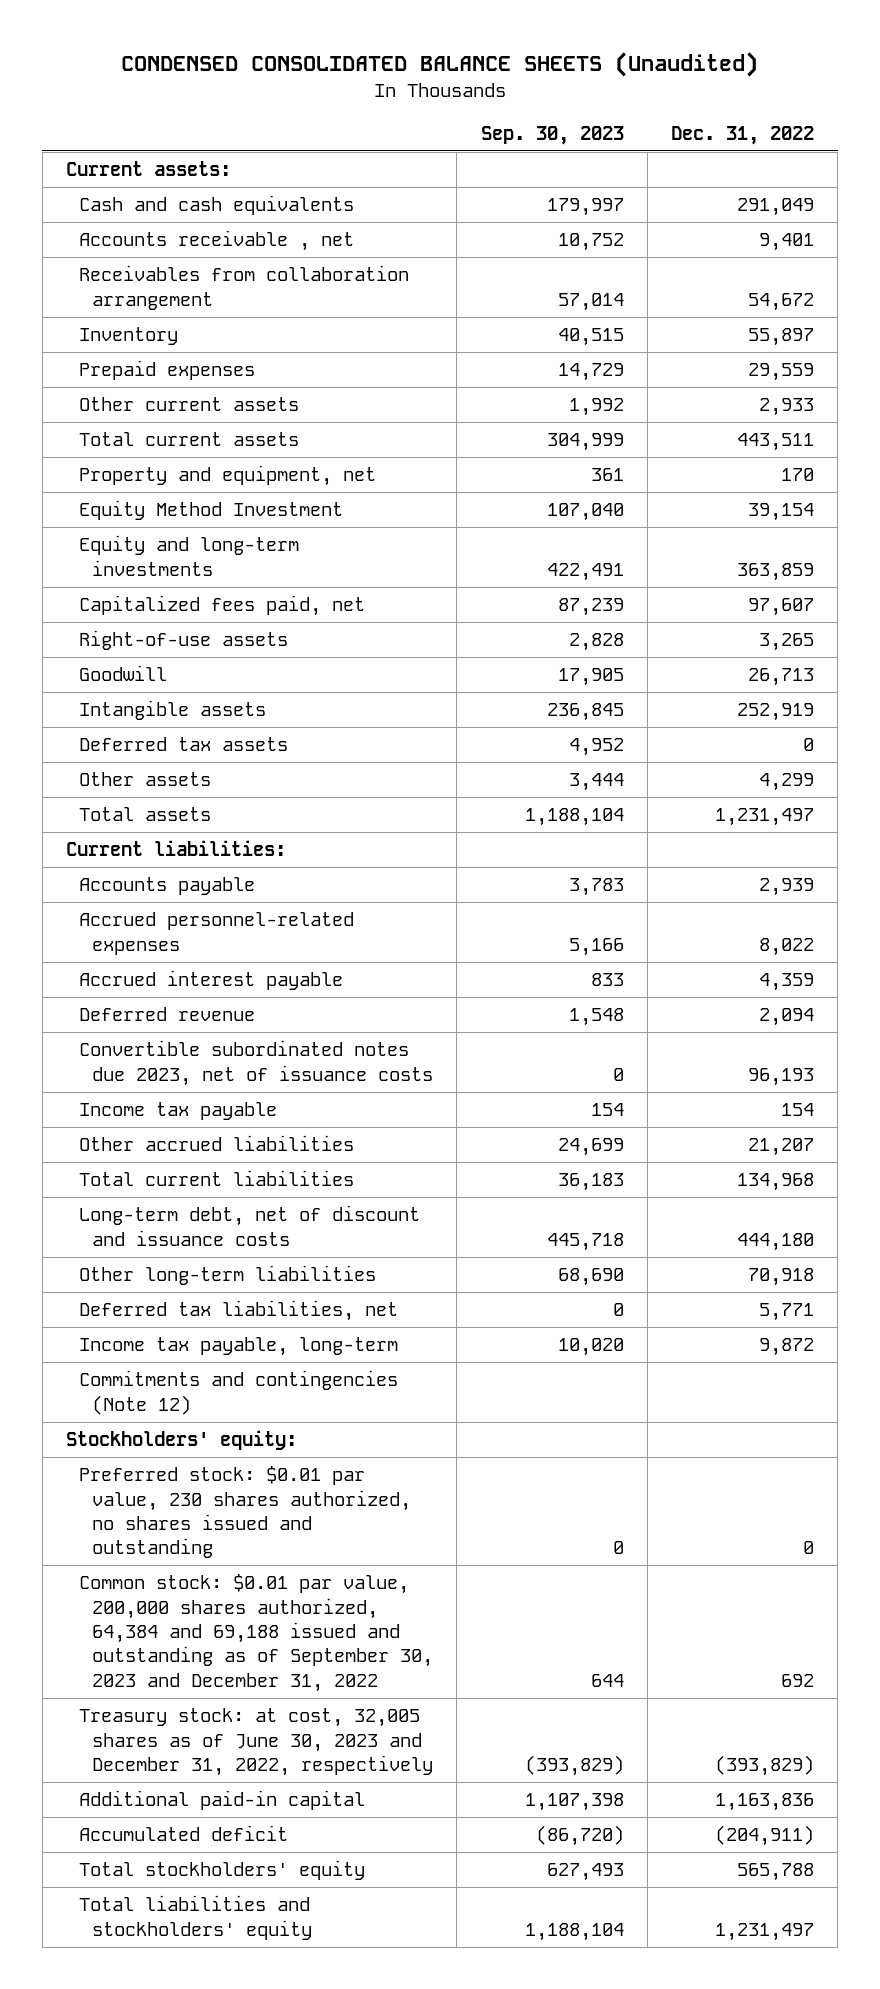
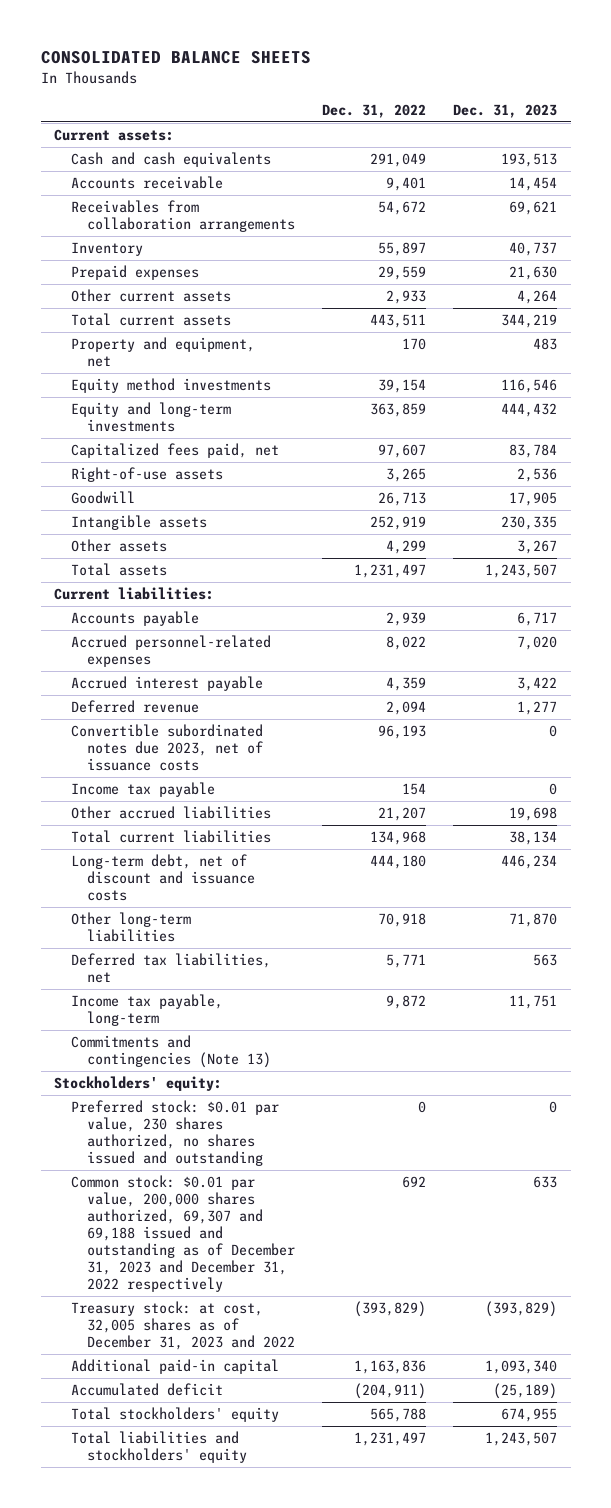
[120,52,758,78] CONDENSED CONSOLIDATED BALANCE SHEETS (Unaudited) -> [40,51,311,65] CONSOLIDATED BALANCE SHEETS
[480,125,624,145] Sep. 30, 2023 -> none
none -> [453,103,558,118] Dec. 31, 2023
[79,230,355,252] Accounts receivable , net -> [70,176,223,190] Accounts receivable
[79,265,410,310] Receivables from collaboration arrangement -> [70,200,296,233] Receivables from collaboration arrangements
[79,500,344,521] Equity Method Investment -> [70,378,271,394] Equity method investments
[79,737,289,752] Deferred tax assets -> none
[79,1370,399,1415] Commitments and contingencies (Note 12) -> [70,1035,272,1069] Commitments and contingencies (Note 13)
[79,1574,434,1692] Common stock: $0.01 par value, 200,000 shares authorized, 64,384 and 69,188 issued and outstanding as of September 30, 2023 and December 31, 2022 -> [70,1175,296,1293] Common stock: $0.01 par value, 200,000 shares authorized, 69,307 and 69,188 issued and outstanding as of December 31, 2023 and December 31, 2022 respectively
[79,1708,434,1776] Treasury stock: at cost, 32,005 shares as of June 30, 2023 and December 31, 2022, respectively -> [70,1301,296,1351] Treasury stock: at cost, 32,005 shares as of December 31, 2023 and 2022

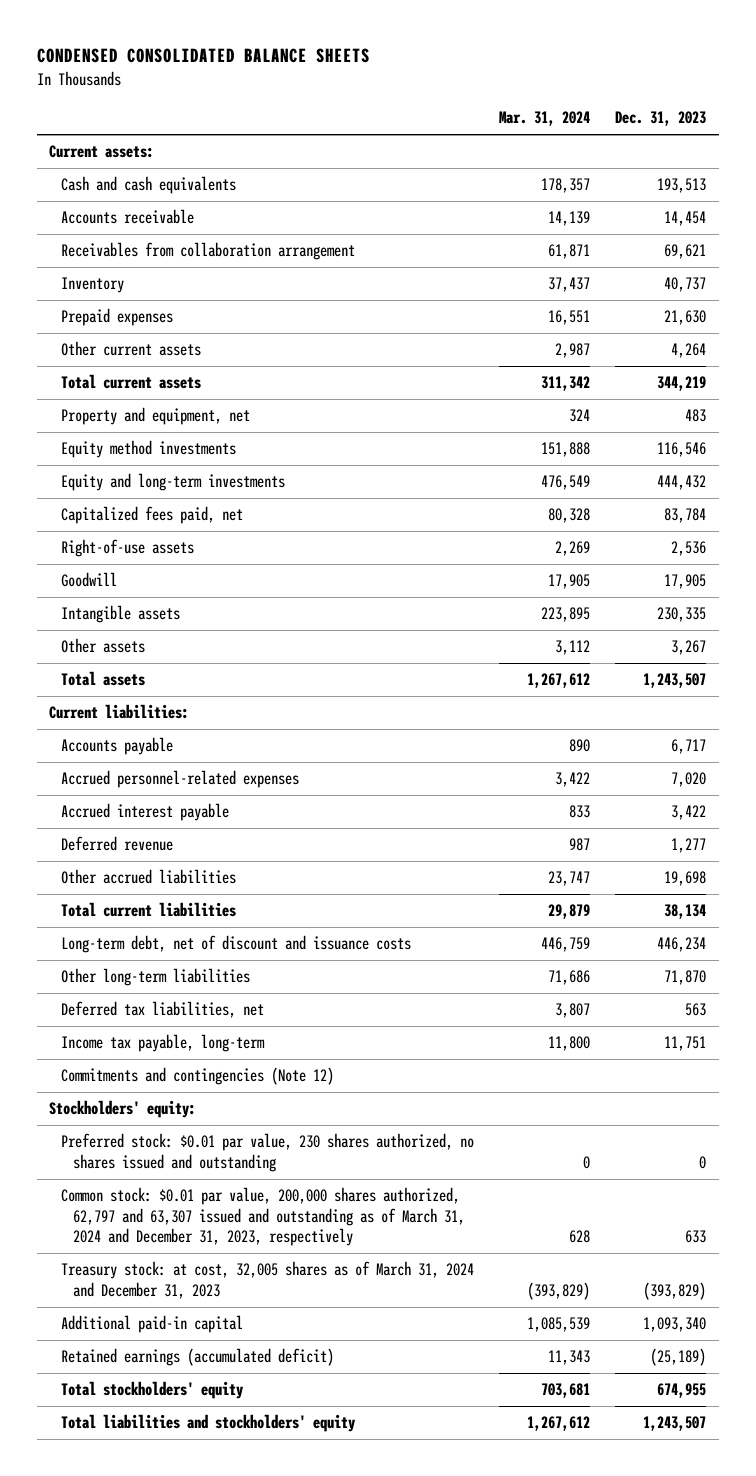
[40,51,311,65] CONSOLIDATED BALANCE SHEETS -> [36,48,370,64] CONDENSED CONSOLIDATED BALANCE SHEETS
[322,103,427,118] Dec. 31, 2022 -> none
none -> [499,111,591,127] Mar. 31, 2024
[70,200,296,233] Receivables from collaboration arrangements -> [61,242,356,261] Receivables from collaboration arrangement
[70,724,264,772] Convertible subordinated notes due 2023, net of issuance costs -> none
[70,782,215,798] Income tax payable -> none
[70,1035,272,1069] Commitments and contingencies (Note 13) -> [61,1067,335,1086] Commitments and contingencies (Note 12)
[70,1175,296,1293] Common stock: $0.01 par value, 200,000 shares authorized, 69,307 and 69,188 issued and outstanding as of December 31, 2023 and December 31, 2022 respectively -> [61,1187,466,1246] Common stock: $0.01 par value, 200,000 shares authorized, 62,797 and 63,307 issued and outstanding as of March 31, 2024 and December 31, 2023, respectively
[70,1301,296,1351] Treasury stock: at cost, 32,005 shares as of December 31, 2023 and 2022 -> [61,1261,475,1299] Treasury stock: at cost, 32,005 shares as of March 31, 2024 and December 31, 2023
[70,1383,223,1397] Accumulated deficit -> [61,1348,335,1367] Retained earnings (accumulated deficit)

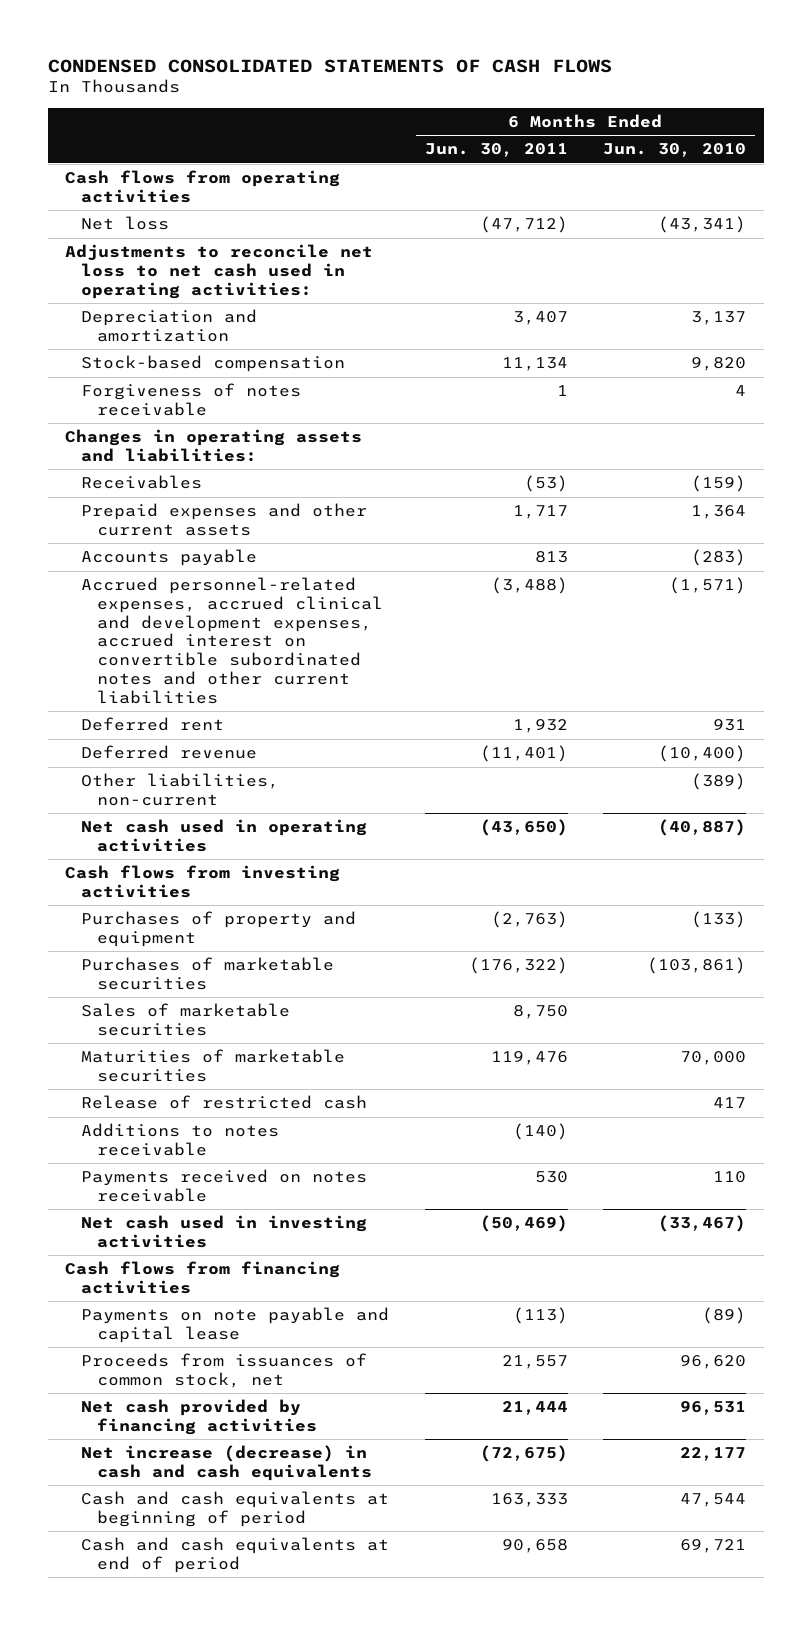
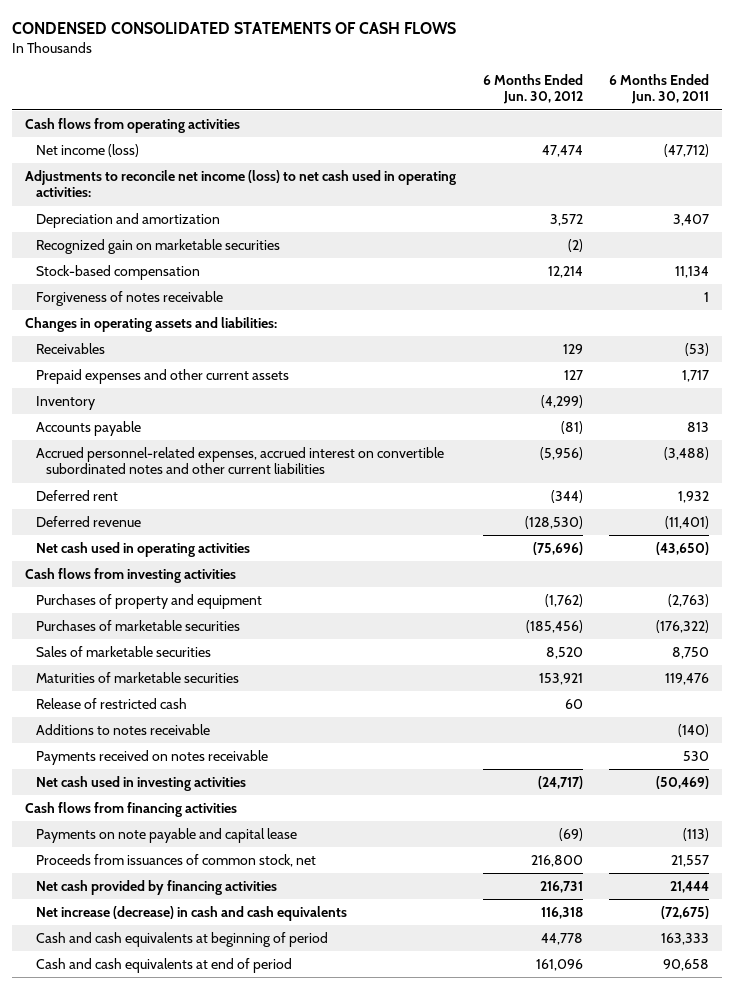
[603,143,747,158] Jun. 30, 2010 -> none
none -> [482,74,583,105] 6 Months Ended Jun. 30, 2012
[81,216,170,231] Net loss -> [35,144,139,158] Net income (loss)
[65,244,374,299] Adjustments to reconcile net loss to net cash used in operating activities: -> [25,170,457,198] Adjustments to reconcile net income (loss) to net cash used in operating activities:
none -> [35,239,280,255] Recognized gain on marketable securities
none -> [35,396,95,411] Inventory
[81,577,383,704] Accrued personnel-related expenses, accrued clinical and development expenses, accrued interest on convertible subordinated notes and other current liabilities -> [35,447,444,475] Accrued personnel-related expenses, accrued interest on convertible subordinated notes and other current liabilities
[81,773,280,806] Other liabilities, non-current -> none

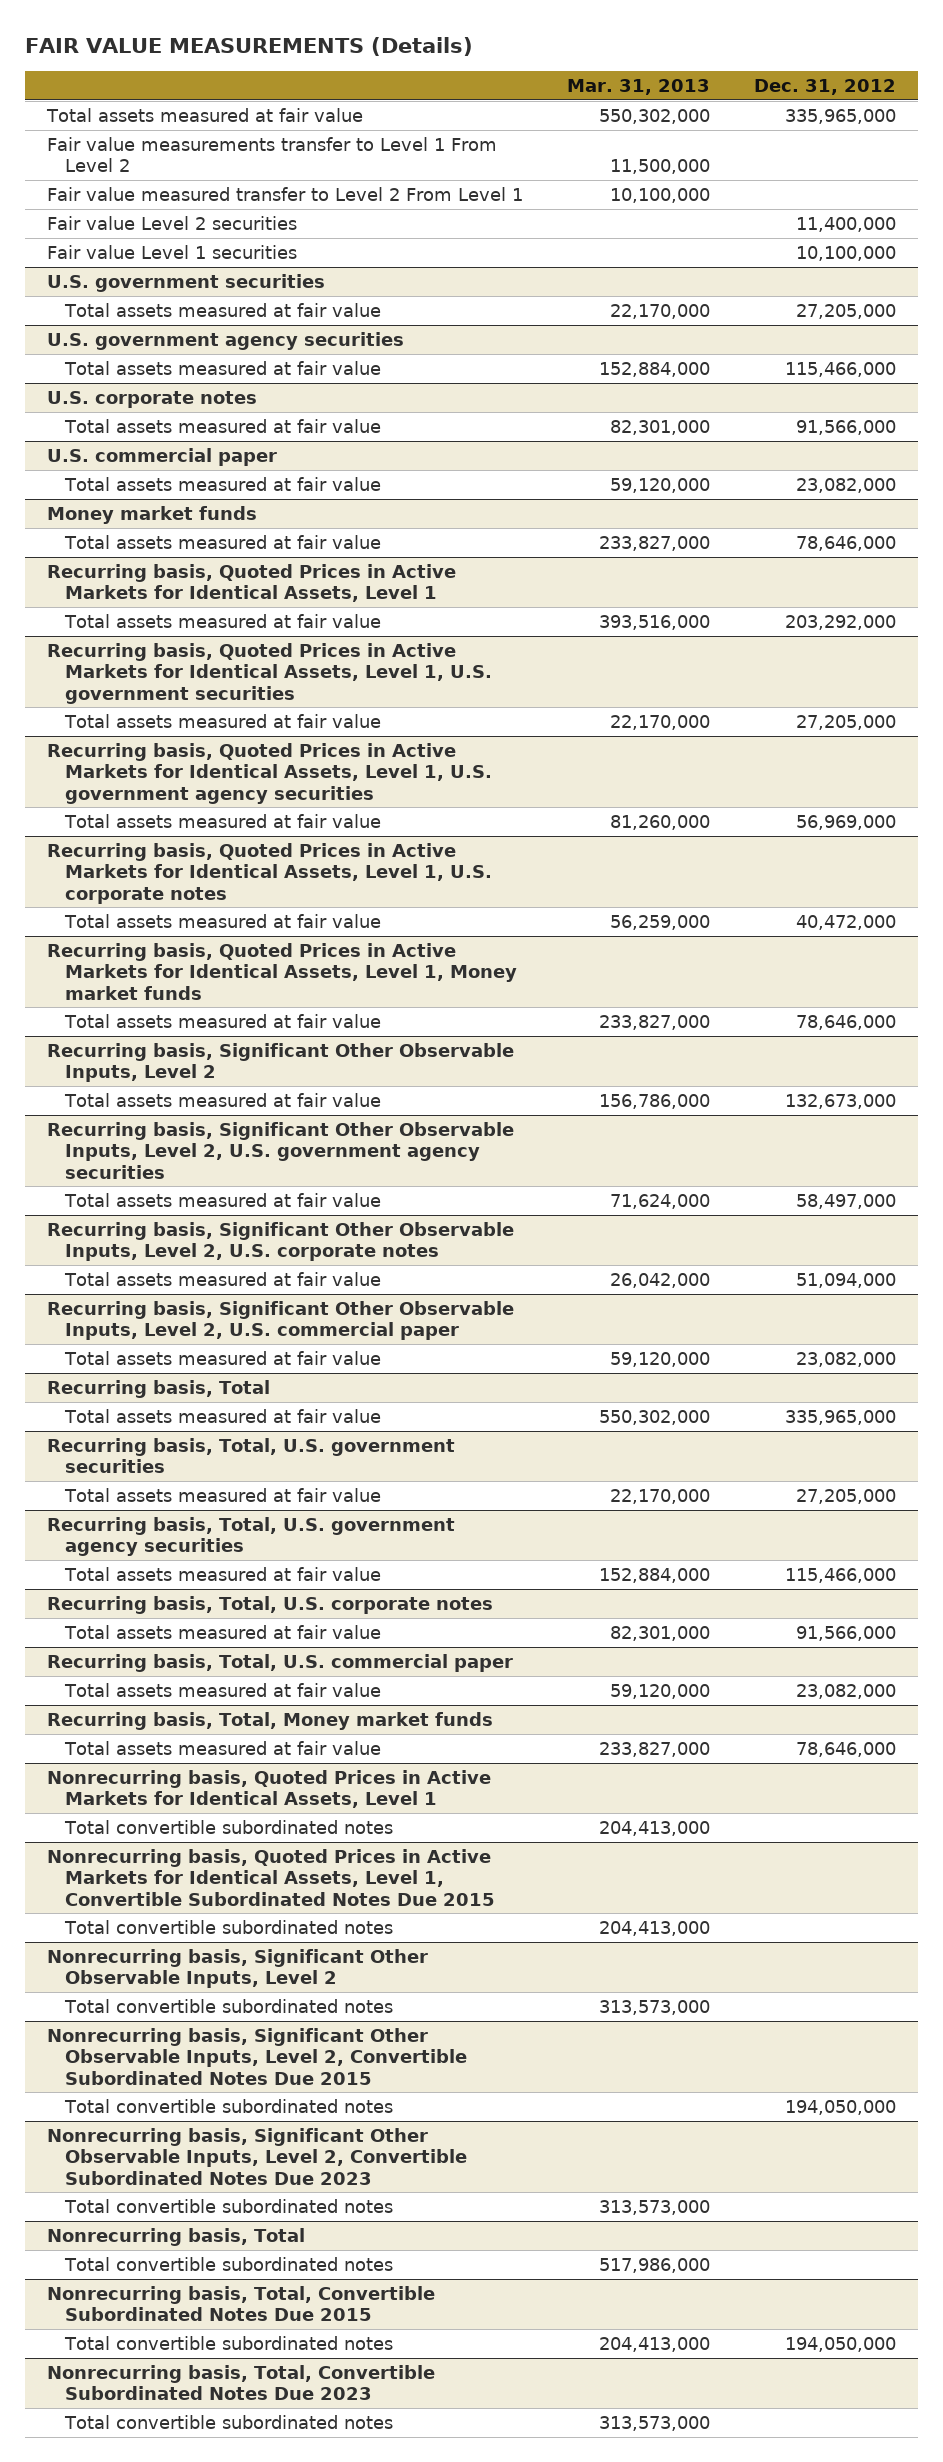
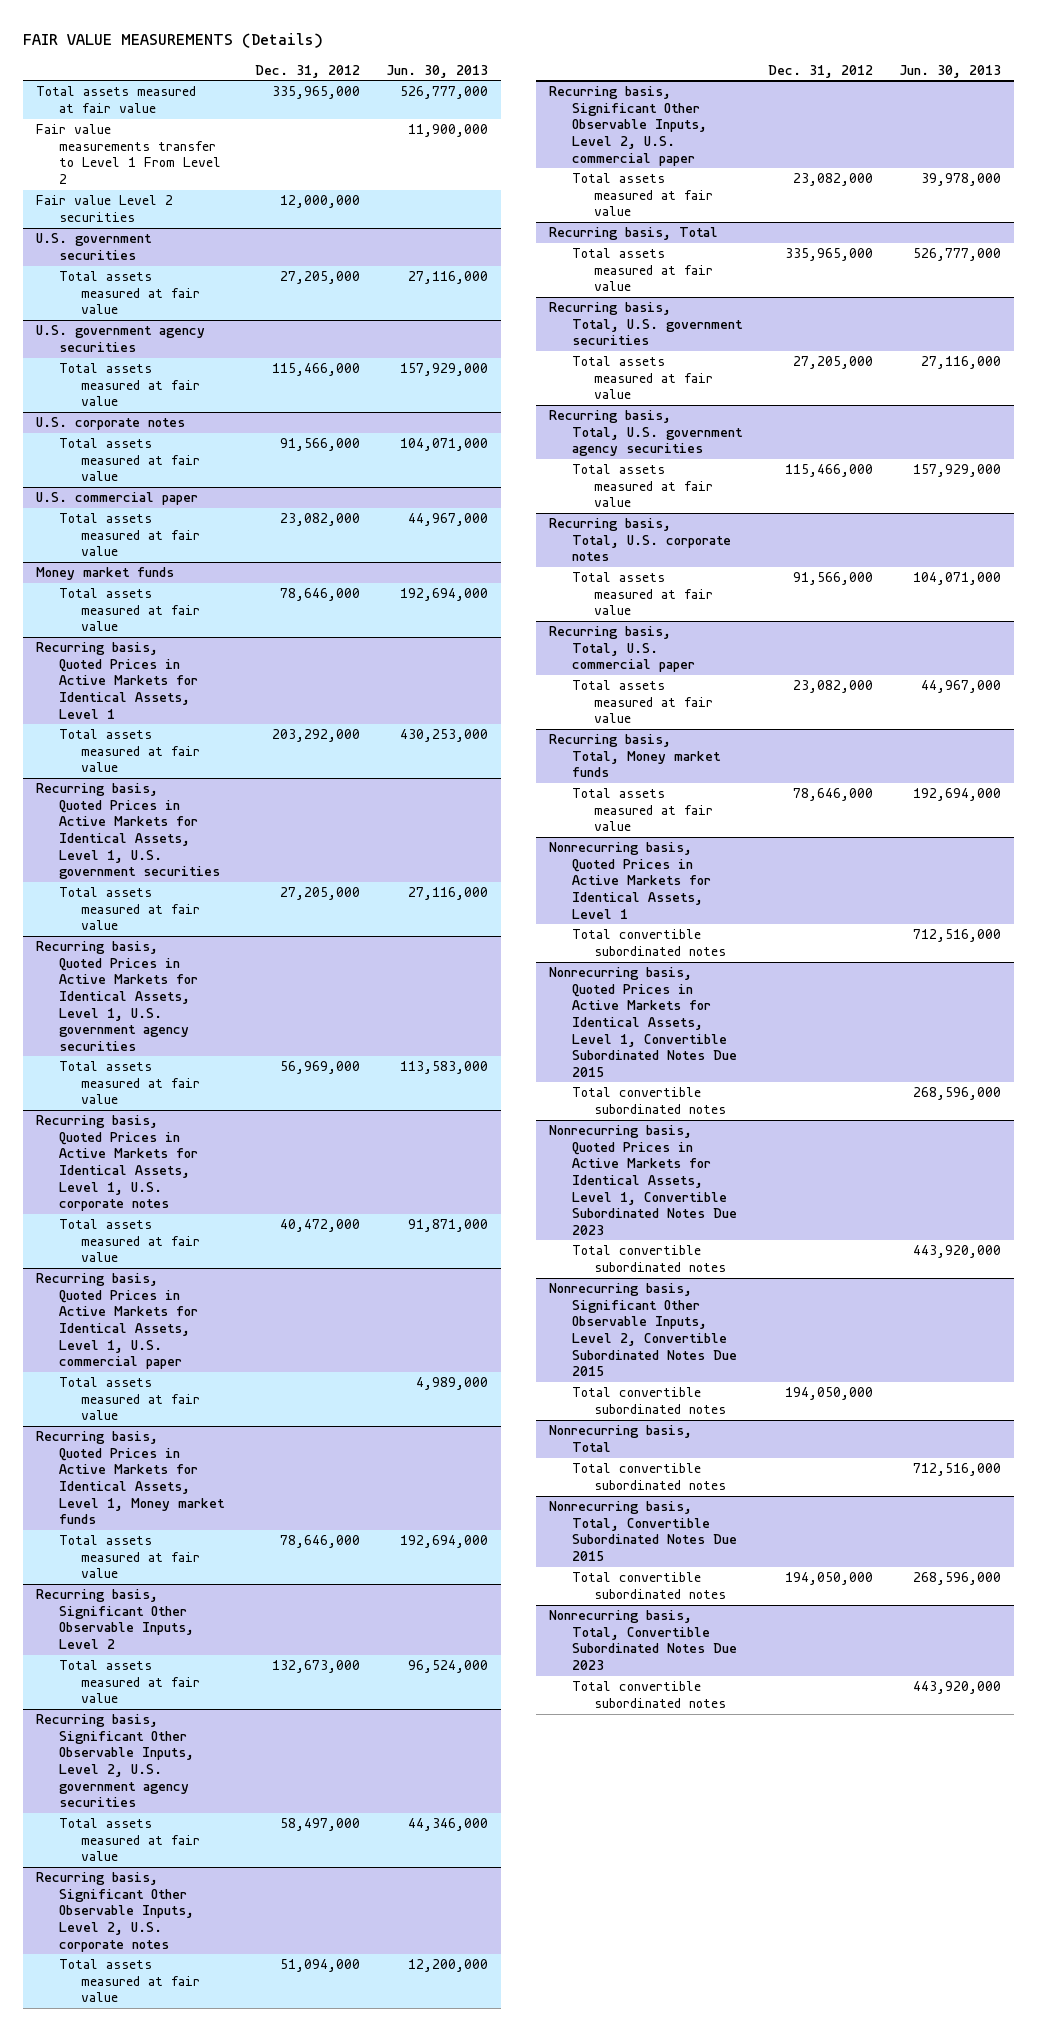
[567,78,711,95] Mar. 31, 2013 -> none
none -> [386,64,489,78] Jun. 30, 2013
[46,187,523,202] Fair value measured transfer to Level 2 From Level 1 -> none
[46,245,297,260] Fair value Level 1 securities -> none
[796,217,897,233] 11,400,000 -> [279,195,360,209] 12,000,000
none -> [36,1273,198,1370] Recurring basis, Quoted Prices in Active Markets for Identical Assets, Level 1, U.S. commercial paper
none -> [58,1377,201,1421] Total assets measured at fair value
[46,1949,428,1989] Nonrecurring basis, Significant Other Observable Inputs, Level 2 -> none
none -> [549,1125,737,1235] Nonrecurring basis, Quoted Prices in Active Markets for Identical Assets, Level 1, Convertible Subordinated Notes Due 2023
[46,2128,468,2185] Nonrecurring basis, Significant Other Observable Inputs, Level 2, Convertible Subordinated Notes Due 2023 -> none
[64,2199,394,2214] Total convertible subordinated notes -> none

